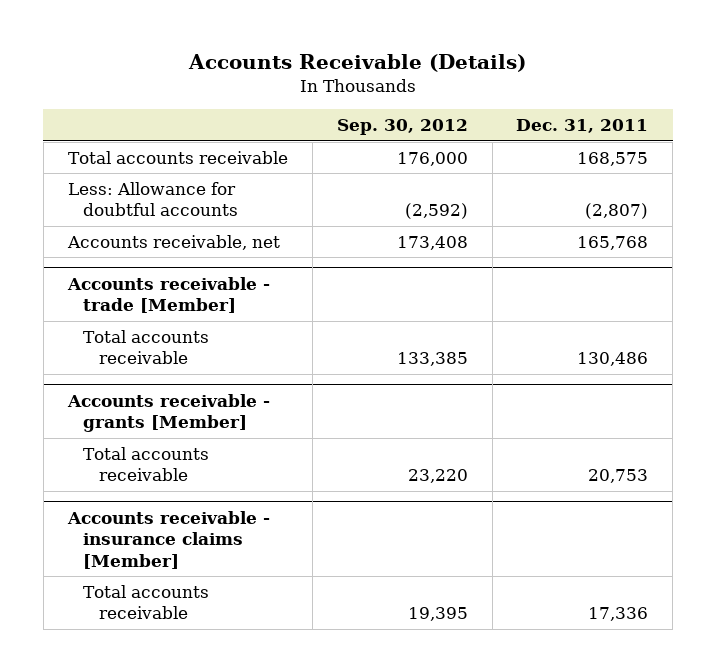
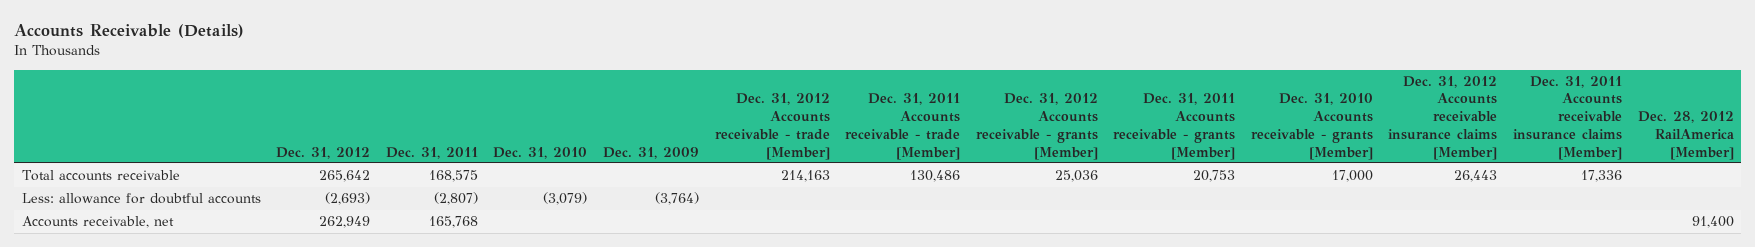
[336,119,468,136] Sep. 30, 2012 -> none
none -> [276,146,371,159] Dec. 31, 2012
none -> [493,146,588,159] Dec. 31, 2010
none -> [603,146,700,159] Dec. 31, 2009
none -> [714,93,830,160] Dec. 31, 2012 Accounts receivable - trade [Member]
none -> [845,93,961,160] Dec. 31, 2011 Accounts receivable - trade [Member]
none -> [975,93,1098,160] Dec. 31, 2012 Accounts receivable - grants [Member]
none -> [1113,93,1236,160] Dec. 31, 2011 Accounts receivable - grants [Member]
none -> [1250,93,1373,160] Dec. 31, 2010 Accounts receivable - grants [Member]
none -> [1388,75,1498,160] Dec. 31, 2012 Accounts receivable insurance claims [Member]
none -> [1513,75,1623,160] Dec. 31, 2011 Accounts receivable insurance claims [Member]
none -> [1637,111,1734,160] Dec. 28, 2012 RailAmerica [Member]
[67,181,239,217] Less: Allowance for doubtful accounts -> [21,193,261,205] Less: allowance for doubtful accounts
[66,276,270,314] Accounts receivable - trade [Member] -> none
[83,329,210,365] Total accounts receivable -> none
[66,393,270,433] Accounts receivable - grants [Member] -> none
[83,446,210,482] Total accounts receivable -> none
[66,510,270,569] Accounts receivable - insurance claims [Member] -> none
[83,584,210,620] Total accounts receivable -> none

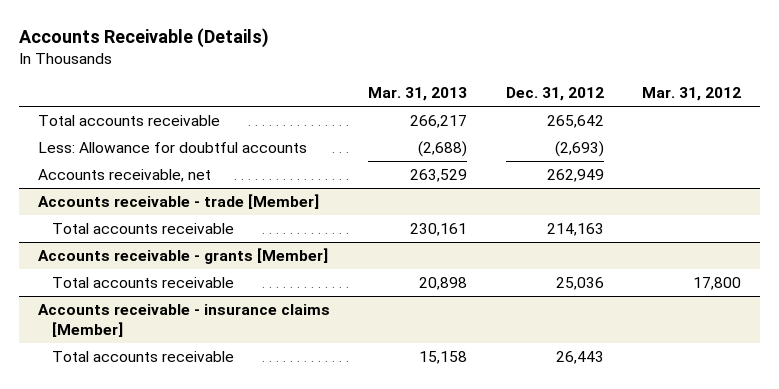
[385,146,478,159] Dec. 31, 2011 -> none
[493,146,588,159] Dec. 31, 2010 -> none
[603,146,700,159] Dec. 31, 2009 -> none
[714,93,830,160] Dec. 31, 2012 Accounts receivable - trade [Member] -> none
[845,93,961,160] Dec. 31, 2011 Accounts receivable - trade [Member] -> none
[975,93,1098,160] Dec. 31, 2012 Accounts receivable - grants [Member] -> none
[1113,93,1236,160] Dec. 31, 2011 Accounts receivable - grants [Member] -> none
[1250,93,1373,160] Dec. 31, 2010 Accounts receivable - grants [Member] -> none
[1388,75,1498,160] Dec. 31, 2012 Accounts receivable insurance claims [Member] -> none
[1513,75,1623,160] Dec. 31, 2011 Accounts receivable insurance claims [Member] -> none
[1637,111,1734,160] Dec. 28, 2012 RailAmerica [Member] -> none
none -> [368,87,468,102] Mar. 31, 2013
none -> [642,87,742,102] Mar. 31, 2012
[21,193,261,205] Less: allowance for doubtful accounts -> [37,142,307,154] Less: Allowance for doubtful accounts
none -> [37,194,319,210] Accounts receivable - trade [Member]
none -> [52,223,235,235] Total accounts receivable
none -> [37,248,328,265] Accounts receivable - grants [Member]
none -> [52,277,235,289] Total accounts receivable
none -> [37,304,330,338] Accounts receivable - insurance claims [Member]
none -> [52,351,235,363] Total accounts receivable

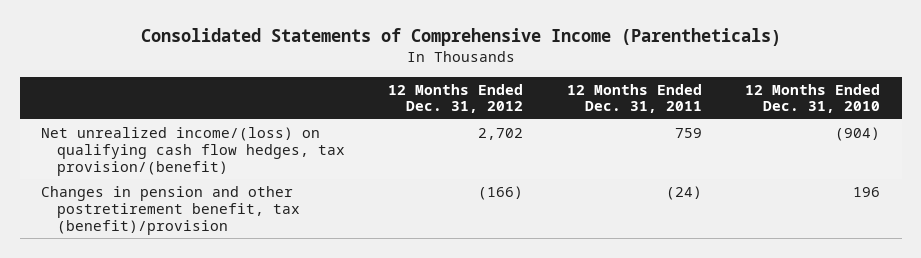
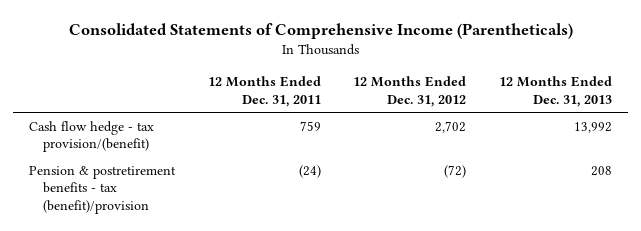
[744,83,880,114] 12 Months Ended Dec. 31, 2010 -> none
none -> [498,76,612,107] 12 Months Ended Dec. 31, 2013
[41,126,345,176] Net unrealized income/(loss) on qualifying cash flow hedges, tax provision/(benefit) -> [29,120,155,153] Cash flow hedge - tax provision/(benefit)
[41,185,300,235] Changes in pension and other postretirement benefit, tax (benefit)/provision -> [29,165,177,214] Pension & postretirement benefits - tax (benefit)/provision
[478,185,524,200] (166) -> [444,164,467,178] (72)

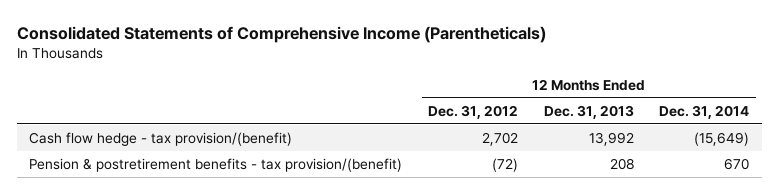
[207,76,321,107] 12 Months Ended Dec. 31, 2011 -> none
none -> [659,104,750,119] Dec. 31, 2014
[29,165,177,214] Pension & postretirement benefits - tax (benefit)/provision -> [29,158,403,173] Pension & postretirement benefits - tax provision/(benefit)

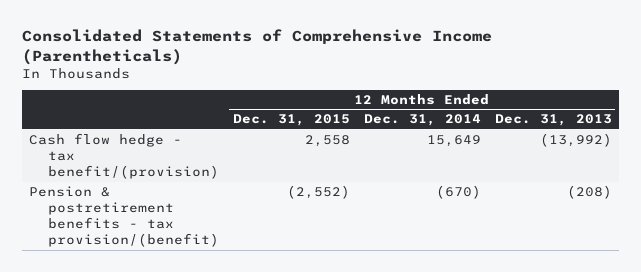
[428,104,519,119] Dec. 31, 2012 -> none
none -> [232,114,350,127] Dec. 31, 2015
[29,132,293,147] Cash flow hedge - tax provision/(benefit) -> [28,133,219,180] Cash flow hedge - tax benefit/(provision)
[588,132,634,147] 13,992 -> [539,133,612,148] (13,992)
[694,132,750,147] (15,649) -> [426,135,481,148] 15,649
[609,158,634,171] 208 -> [566,185,612,200] (208)
[724,158,750,171] 670 -> [435,185,481,200] (670)

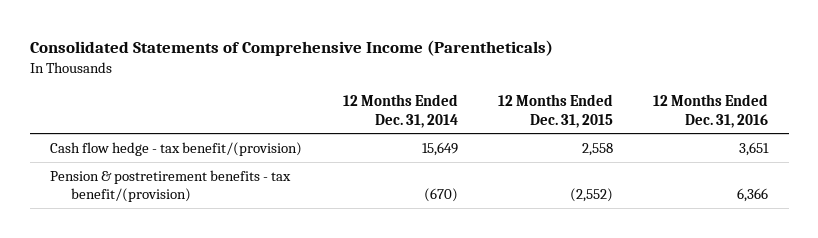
[494,114,612,127] Dec. 31, 2013 -> none
none -> [653,94,769,128] 12 Months Ended Dec. 31, 2016
[28,186,219,248] Pension & postretirement benefits - tax provision/(benefit) -> [50,169,292,203] Pension & postretirement benefits - tax benefit/(provision)

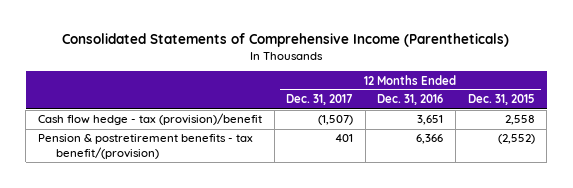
[342,94,458,128] 12 Months Ended Dec. 31, 2014 -> none
none -> [286,94,354,106] Dec. 31, 2017
[50,141,303,156] Cash flow hedge - tax benefit/(provision) -> [37,113,262,126] Cash flow hedge - tax (provision)/benefit

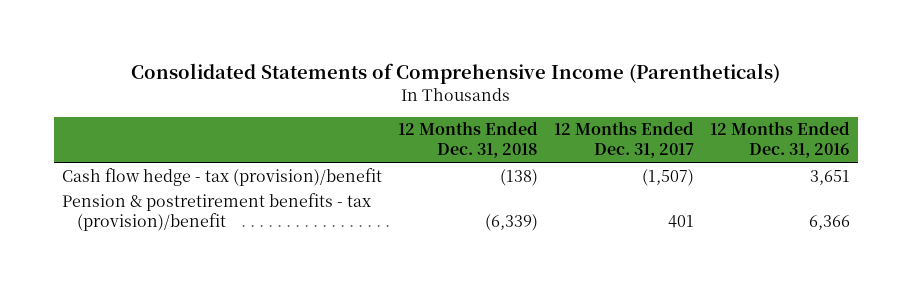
[467,94,535,106] Dec. 31, 2015 -> none
none -> [398,121,539,159] 12 Months Ended Dec. 31, 2018
[37,134,253,159] Pension & postretirement benefits - tax benefit/(provision) -> [62,192,372,231] Pension & postretirement benefits - tax (provision)/benefit

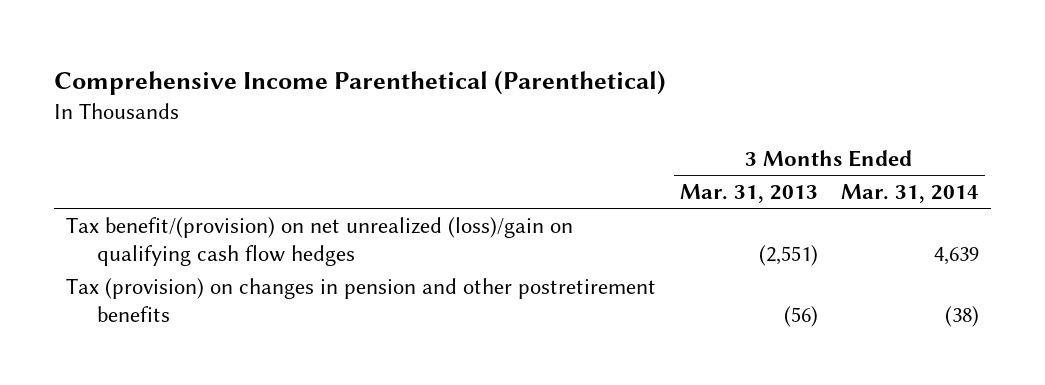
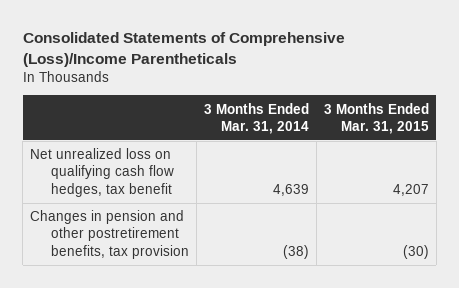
[54,70,667,96] Comprehensive Income Parenthetical (Parenthetical) -> [22,32,345,68] Consolidated Statements of Comprehensive (Loss)/Income Parentheticals
[679,183,818,203] Mar. 31, 2013 -> none
none -> [323,102,429,134] 3 Months Ended Mar. 31, 2015
[66,216,574,266] Tax benefit/(provision) on net unrealized (loss)/gain on qualifying cash flow hedges -> [30,148,174,197] Net unrealized loss on qualifying cash flow hedges, tax benefit
[66,277,657,322] Tax (provision) on changes in pension and other postretirement benefits -> [30,210,189,259] Changes in pension and other postretirement benefits, tax provision

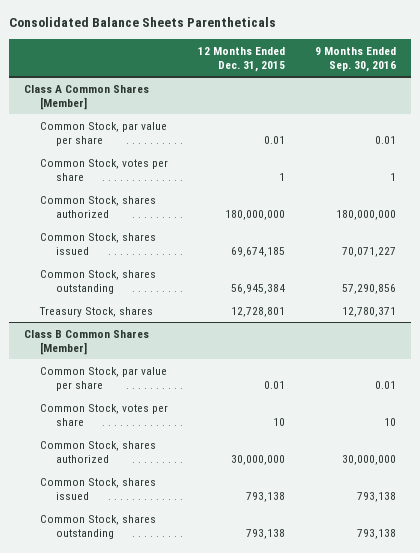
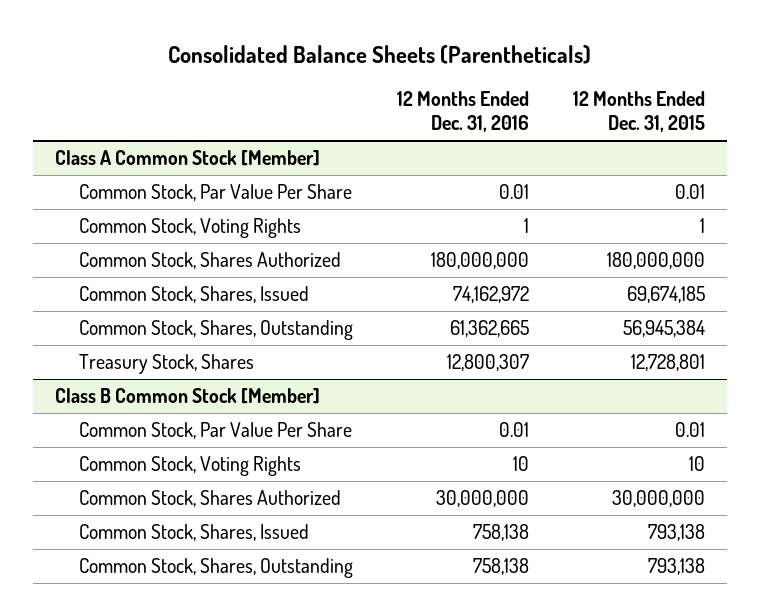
[9,17,277,28] Consolidated Balance Sheets Parentheticals -> [167,45,591,65] Consolidated Balance Sheets (Parentheticals)
[315,46,397,72] 9 Months Ended Sep. 30, 2016 -> none
none -> [397,91,530,133] 12 Months Ended Dec. 31, 2016
[24,84,150,110] Class A Common Shares [Member] -> [54,149,320,166] Class A Common Stock [Member]
[40,121,168,146] Common Stock, par value per share -> [79,183,353,201] Common Stock, Par Value Per Share
[40,158,169,181] Common Stock, votes per share -> [79,217,302,238] Common Stock, Voting Rights
[40,195,157,218] Common Stock, shares authorized -> [79,251,342,269] Common Stock, Shares Authorized
[40,232,157,255] Common Stock, shares issued -> [79,285,310,303] Common Stock, Shares, Issued
[40,269,157,294] Common Stock, shares outstanding -> [79,319,354,340] Common Stock, Shares, Outstanding
[39,306,154,317] Treasury Stock, shares -> [79,353,255,374] Treasury Stock, Shares
[24,329,150,355] Class B Common Shares [Member] -> [54,387,320,404] Class B Common Stock [Member]
[40,366,168,391] Common Stock, par value per share -> [79,421,353,439] Common Stock, Par Value Per Share
[40,403,169,426] Common Stock, votes per share -> [79,455,302,476] Common Stock, Voting Rights
[40,440,157,463] Common Stock, shares authorized -> [79,489,342,507] Common Stock, Shares Authorized
[40,477,157,500] Common Stock, shares issued -> [79,523,310,541] Common Stock, Shares, Issued
[40,514,157,539] Common Stock, shares outstanding -> [79,557,354,578] Common Stock, Shares, Outstanding

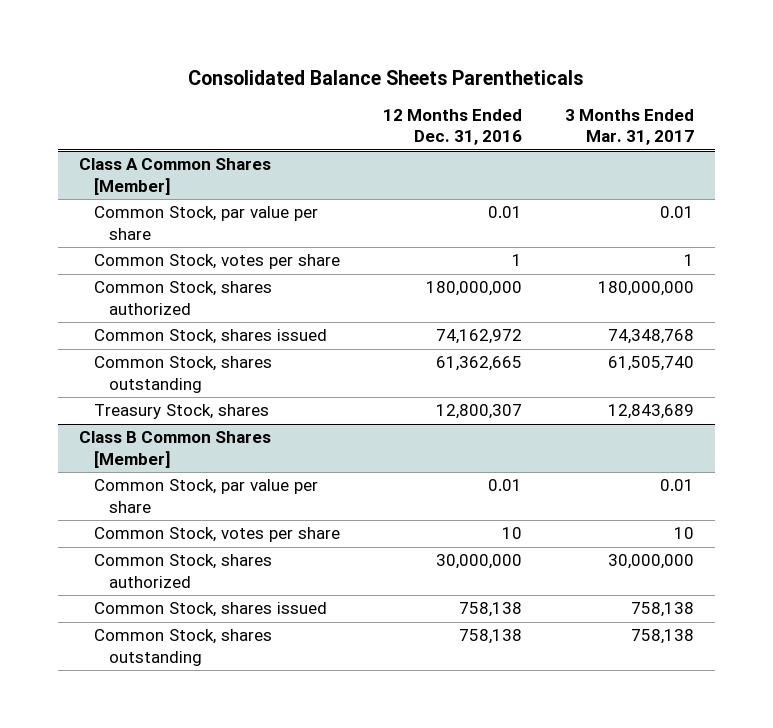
[167,45,591,65] Consolidated Balance Sheets (Parentheticals) -> [188,69,584,85] Consolidated Balance Sheets Parentheticals
[572,91,705,133] 12 Months Ended Dec. 31, 2015 -> none
none -> [564,109,694,146] 3 Months Ended Mar. 31, 2017
[54,149,320,166] Class A Common Stock [Member] -> [79,158,272,195] Class A Common Shares [Member]
[79,183,353,201] Common Stock, Par Value Per Share -> [94,206,319,240] Common Stock, par value per share
[79,217,302,238] Common Stock, Voting Rights -> [94,254,341,270] Common Stock, votes per share
[79,251,342,269] Common Stock, Shares Authorized -> [94,281,273,315] Common Stock, shares authorized
[79,285,310,303] Common Stock, Shares, Issued -> [94,329,328,345] Common Stock, shares issued
[79,319,354,340] Common Stock, Shares, Outstanding -> [94,356,273,393] Common Stock, shares outstanding
[79,353,255,374] Treasury Stock, Shares -> [94,404,270,420] Treasury Stock, shares
[54,387,320,404] Class B Common Stock [Member] -> [79,431,272,468] Class B Common Shares [Member]
[79,421,353,439] Common Stock, Par Value Per Share -> [94,479,319,513] Common Stock, par value per share
[79,455,302,476] Common Stock, Voting Rights -> [94,527,341,543] Common Stock, votes per share
[79,489,342,507] Common Stock, Shares Authorized -> [94,554,273,588] Common Stock, shares authorized
[79,523,310,541] Common Stock, Shares, Issued -> [94,602,328,618] Common Stock, shares issued
[79,557,354,578] Common Stock, Shares, Outstanding -> [94,629,273,666] Common Stock, shares outstanding

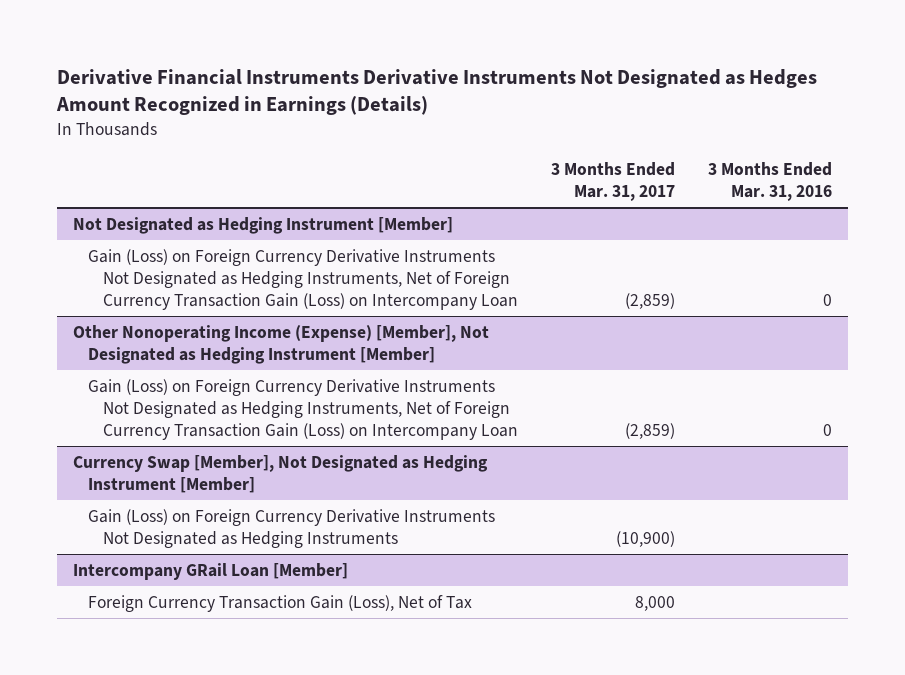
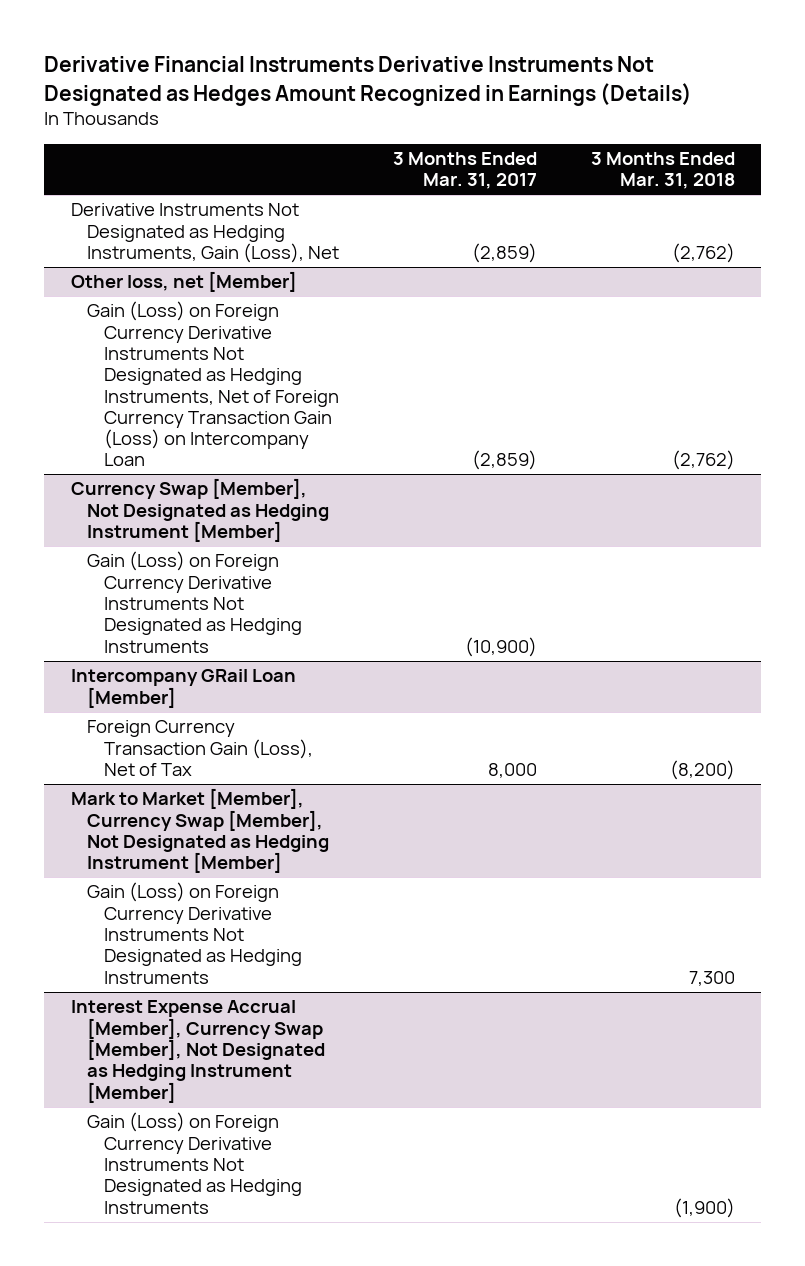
[707,162,832,202] 3 Months Ended Mar. 31, 2016 -> none
none -> [590,152,735,190] 3 Months Ended Mar. 31, 2018
[73,216,454,234] Not Designated as Hedging Instrument [Member] -> none
[73,324,490,365] Other Nonoperating Income (Expense) [Member], Not Designated as Hedging Instrument [Member] -> none
[87,248,518,311] Gain (Loss) on Foreign Currency Derivative Instruments Not Designated as Hedging Instruments, Net of Foreign Currency Transaction Gain (Loss) on Intercompany Loan -> [70,203,340,263] Derivative Instruments Not Designated as Hedging Instruments, Gain (Loss), Net
none -> [70,271,297,293] Other loss, net [Member]
none -> [70,788,330,874] Mark to Market [Member], Currency Swap [Member], Not Designated as Hedging Instrument [Member]
none -> [87,882,302,984] Gain (Loss) on Foreign Currency Derivative Instruments Not Designated as Hedging Instruments
none -> [70,1000,326,1103] Interest Expense Accrual [Member], Currency Swap [Member], Not Designated as Hedging Instrument [Member]
none -> [87,1112,302,1214] Gain (Loss) on Foreign Currency Derivative Instruments Not Designated as Hedging Instruments

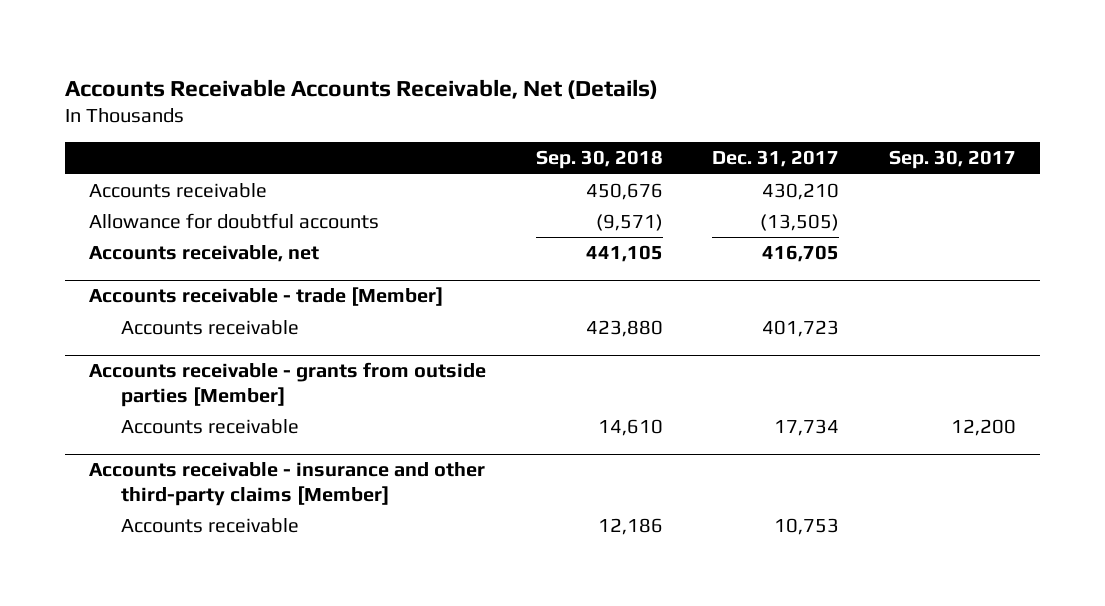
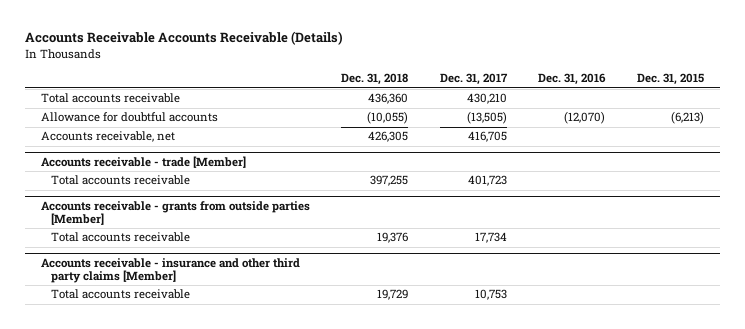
[64,78,658,99] Accounts Receivable Accounts Receivable, Net (Details) -> [24,31,343,46] Accounts Receivable Accounts Receivable (Details)
[535,150,663,170] Sep. 30, 2018 -> none
[888,150,1016,170] Sep. 30, 2017 -> none
none -> [341,73,409,86] Dec. 31, 2018
none -> [538,73,607,86] Dec. 31, 2016
none -> [637,73,705,86] Dec. 31, 2015
[89,183,268,199] Accounts receivable -> [40,93,180,104] Total accounts receivable
[120,320,299,336] Accounts receivable -> [51,175,191,186] Total accounts receivable
[120,419,299,435] Accounts receivable -> [51,232,191,243] Total accounts receivable
[89,462,486,506] Accounts receivable - insurance and other third-party claims [Member] -> [40,257,300,284] Accounts receivable - insurance and other third party claims [Member]
[120,518,299,534] Accounts receivable -> [51,289,191,300] Total accounts receivable

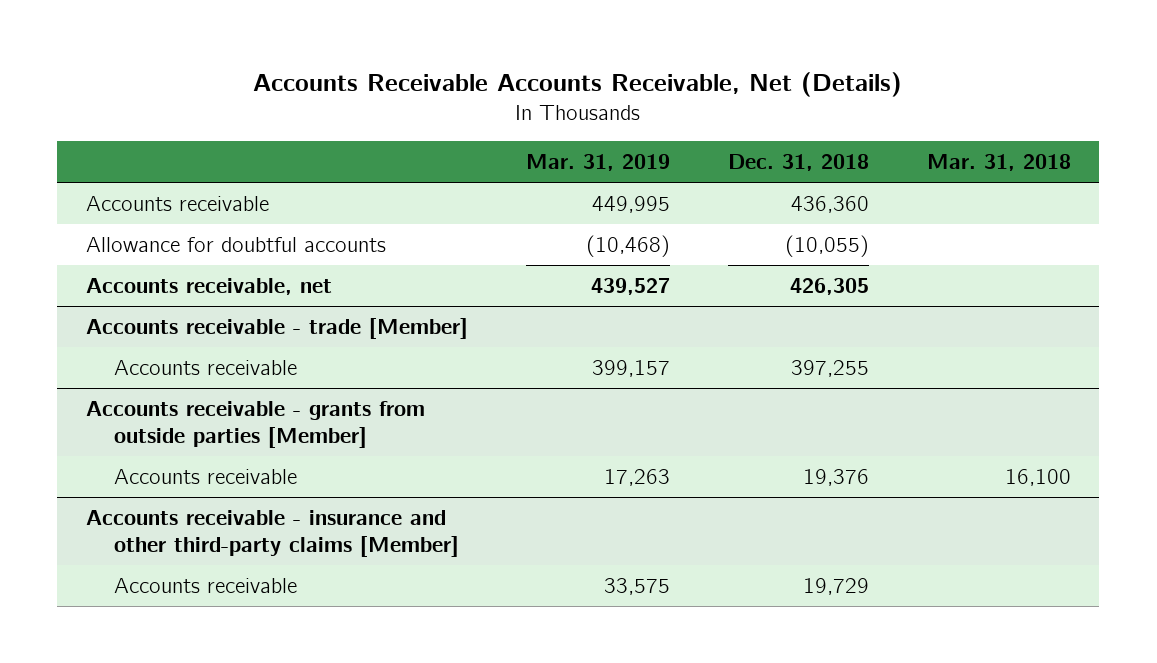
[24,31,343,46] Accounts Receivable Accounts Receivable (Details) -> [253,71,903,97] Accounts Receivable Accounts Receivable, Net (Details)
[439,73,508,86] Dec. 31, 2017 -> none
[538,73,607,86] Dec. 31, 2016 -> none
[637,73,705,86] Dec. 31, 2015 -> none
none -> [525,154,670,172] Mar. 31, 2019
none -> [926,154,1071,172] Mar. 31, 2018
[40,93,180,104] Total accounts receivable -> [86,195,270,211] Accounts receivable
[51,175,191,186] Total accounts receivable -> [113,359,297,375] Accounts receivable
[51,232,191,243] Total accounts receivable -> [113,468,297,484] Accounts receivable
[40,257,300,284] Accounts receivable - insurance and other third party claims [Member] -> [86,509,459,558] Accounts receivable - insurance and other third-party claims [Member]
[51,289,191,300] Total accounts receivable -> [113,577,297,593] Accounts receivable

